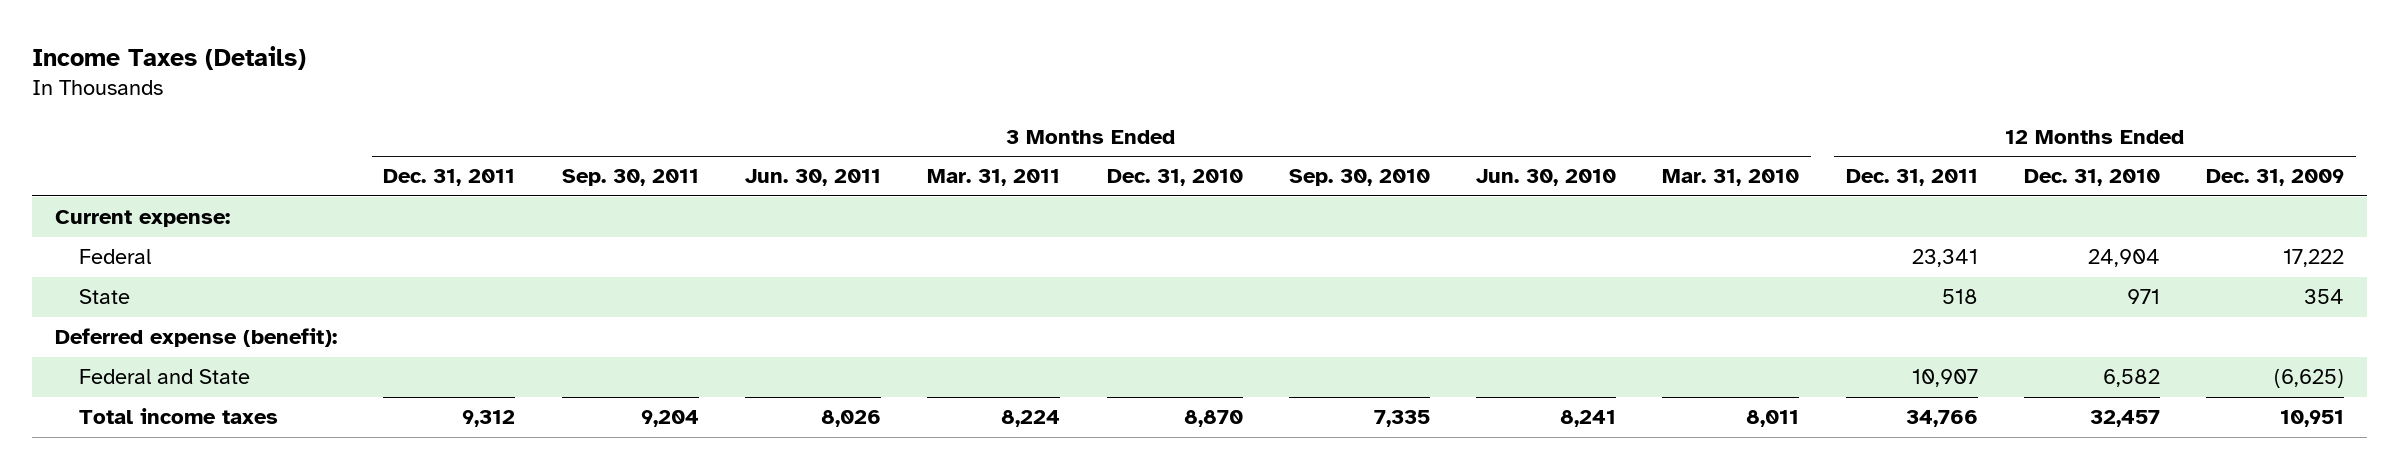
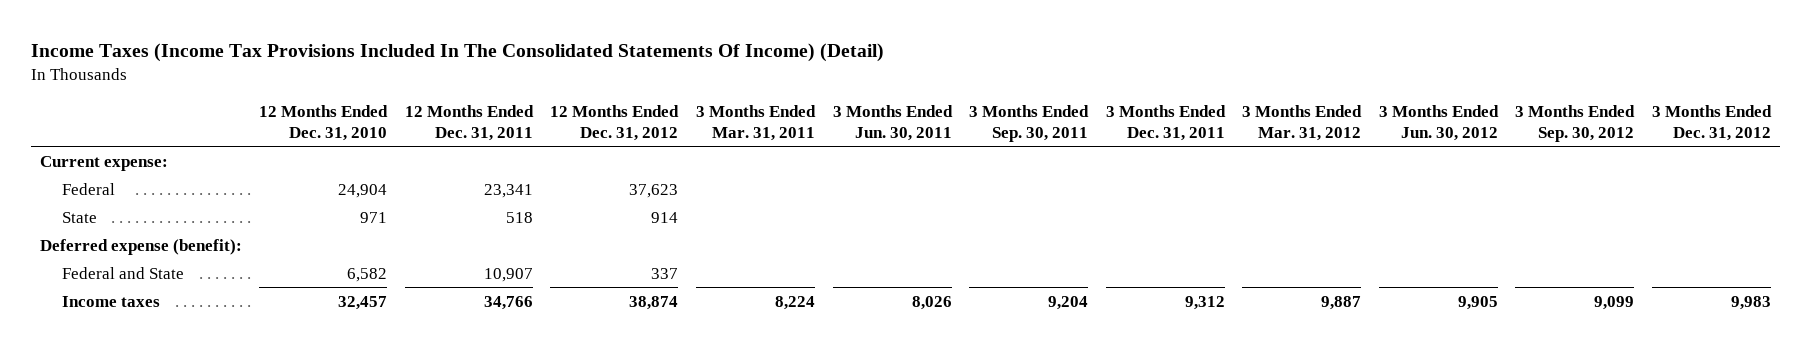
[32,45,307,70] Income Taxes (Details) -> [31,43,885,63] Income Taxes (Income Tax Provisions Included In The Consolidated Statements Of Income) (Detail)
[1106,169,1243,187] Dec. 31, 2010 -> none
[1288,169,1430,187] Sep. 30, 2010 -> none
[1476,169,1617,187] Jun. 30, 2010 -> none
[1662,169,1800,187] Mar. 31, 2010 -> none
[2206,169,2345,187] Dec. 31, 2009 -> none
none -> [550,104,680,141] 12 Months Ended Dec. 31, 2012
none -> [1242,104,1363,141] 3 Months Ended Mar. 31, 2012
none -> [1378,104,1499,141] 3 Months Ended Jun. 30, 2012
none -> [1515,104,1636,142] 3 Months Ended Sep. 30, 2012
none -> [1651,104,1772,141] 3 Months Ended Dec. 31, 2012
[78,408,278,425] Total income taxes -> [61,295,160,307] Income taxes

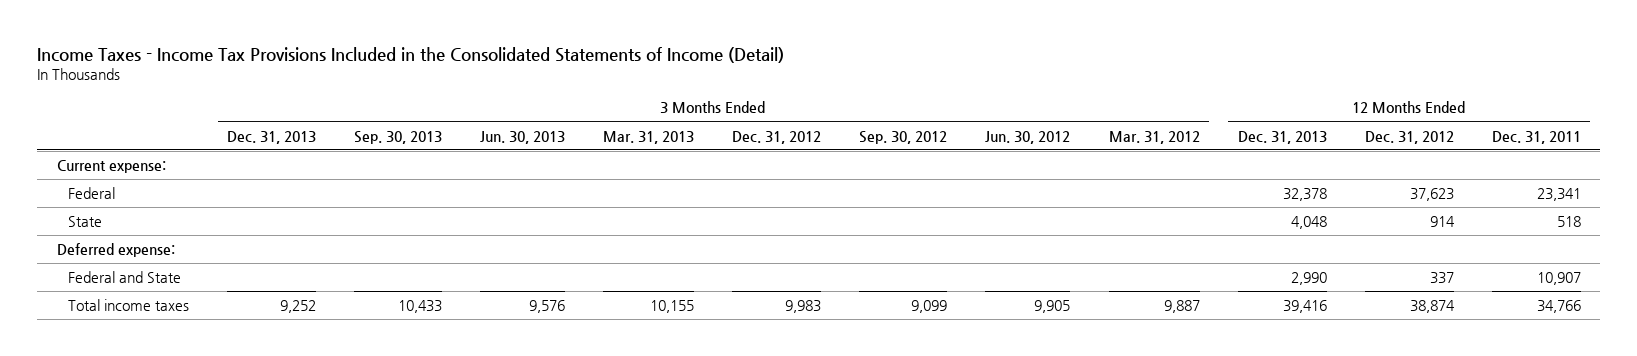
[31,43,885,63] Income Taxes (Income Tax Provisions Included In The Consolidated Statements Of Income) (Detail) -> [37,46,785,63] Income Taxes - Income Tax Provisions Included in the Consolidated Statements of Income (Detail)
[259,104,389,141] 12 Months Ended Dec. 31, 2010 -> none
[695,104,816,141] 3 Months Ended Mar. 31, 2011 -> none
[832,104,953,141] 3 Months Ended Jun. 30, 2011 -> none
[969,104,1090,142] 3 Months Ended Sep. 30, 2011 -> none
[1105,104,1226,141] 3 Months Ended Dec. 31, 2011 -> none
none -> [227,130,317,144] Dec. 31, 2013
none -> [354,130,443,144] Sep. 30, 2013
none -> [480,130,566,144] Jun. 30, 2013
none -> [603,130,695,144] Mar. 31, 2013
none -> [1237,130,1327,144] Dec. 31, 2013
[39,238,242,255] Deferred expense (benefit): -> [56,243,175,258] Deferred expense:
[61,295,160,307] Income taxes -> [68,299,190,312] Total income taxes

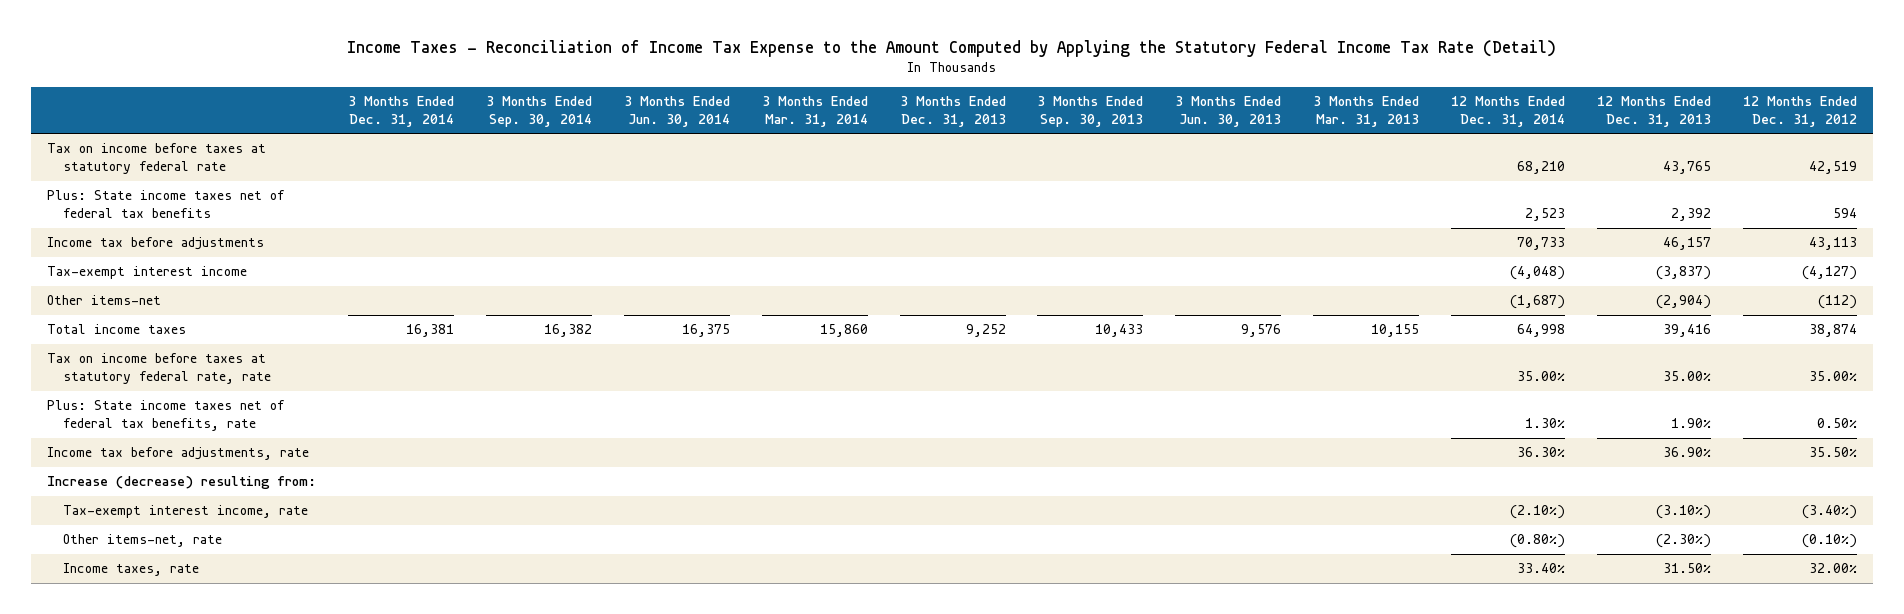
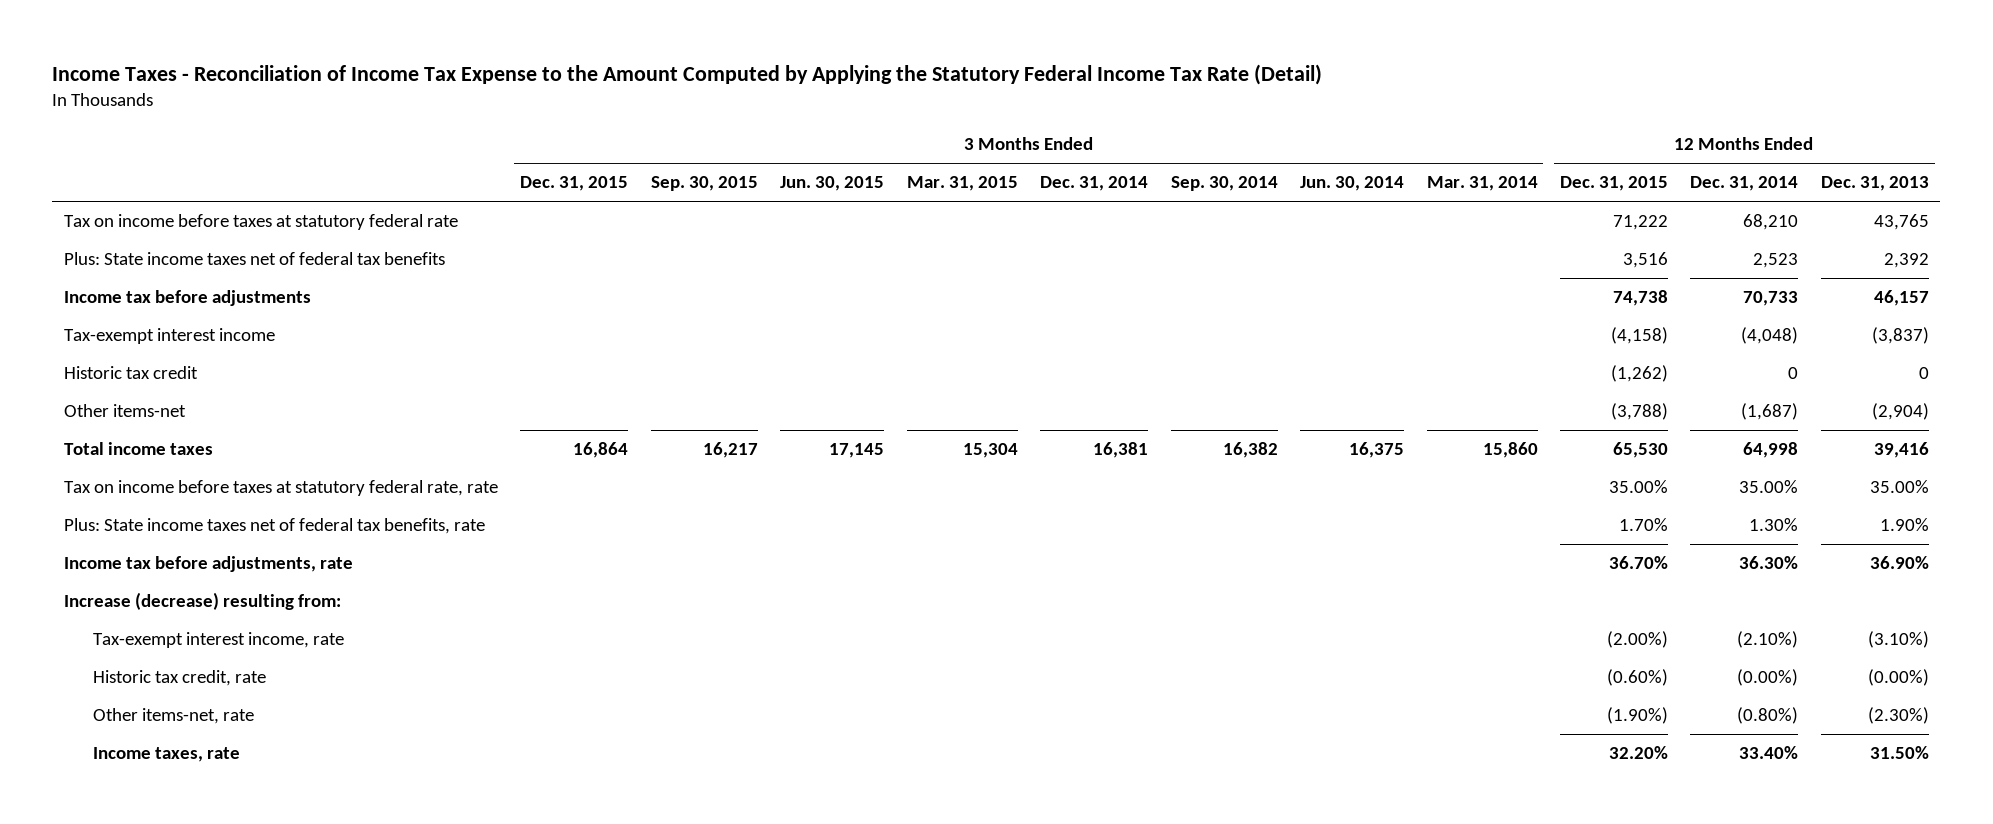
[899,95,1006,127] 3 Months Ended Dec. 31, 2013 -> none
[1037,95,1144,127] 3 Months Ended Sep. 30, 2013 -> none
[1175,95,1282,127] 3 Months Ended Jun. 30, 2013 -> none
[1313,95,1420,127] 3 Months Ended Mar. 31, 2013 -> none
[1742,95,1857,127] 12 Months Ended Dec. 31, 2012 -> none
none -> [520,176,629,192] Dec. 31, 2015
none -> [650,176,758,192] Sep. 30, 2015
none -> [780,176,885,192] Jun. 30, 2015
none -> [906,176,1018,192] Mar. 31, 2015
none -> [1560,176,1669,192] Dec. 31, 2015
none -> [63,366,198,380] Historic tax credit
none -> [93,670,267,687] Historic tax credit, rate

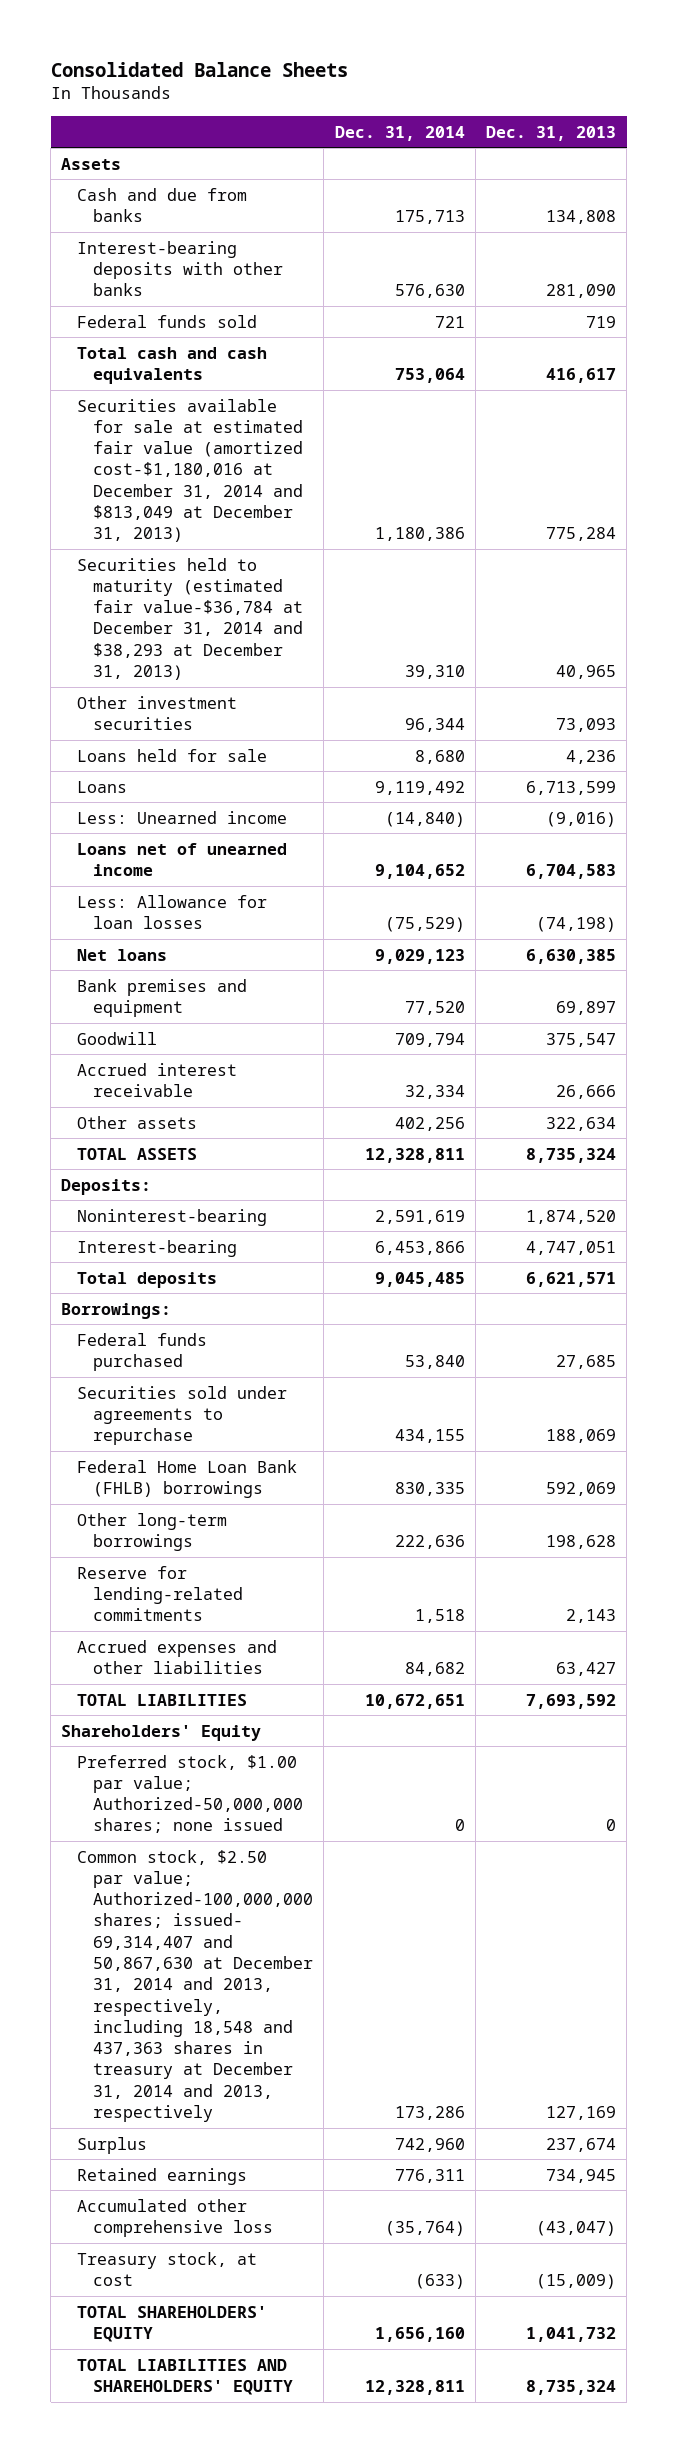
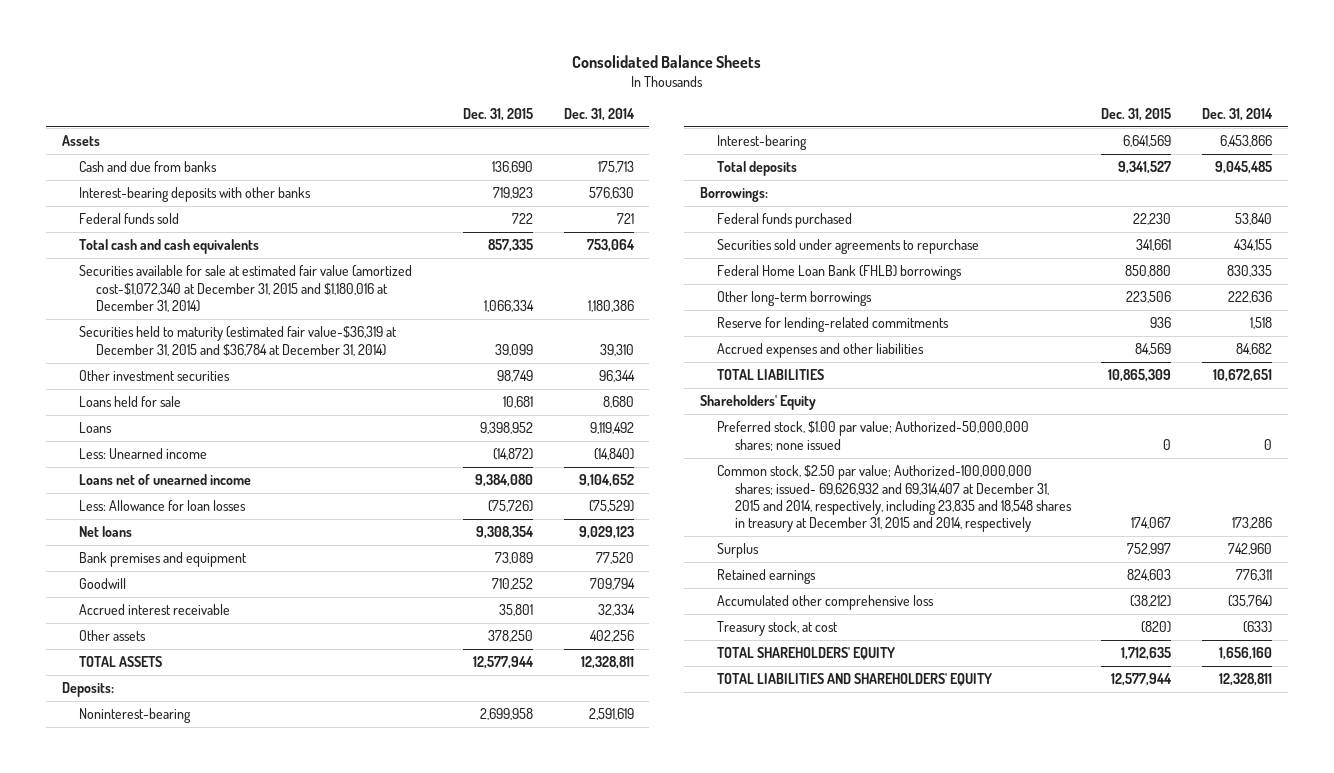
[486,125,617,141] Dec. 31, 2013 -> none
none -> [463,107,534,121] Dec. 31, 2015
[77,398,304,543] Securities available for sale at estimated fair value (amortized cost-$1,180,016 at December 31, 2014 and $813,049 at December 31, 2013) -> [78,265,412,312] Securities available for sale at estimated fair value (amortized cost-$1,072,340 at December 31, 2015 and $1,180,016 at December 31, 2014)
[77,557,304,681] Securities held to maturity (estimated fair value-$36,784 at December 31, 2014 and $38,293 at December 31, 2013) -> [78,326,397,356] Securities held to maturity (estimated fair value-$36,319 at December 31, 2015 and $36,784 at December 31, 2014)
[77,1849,314,2123] Common stock, $2.50 par value; Authorized-100,000,000 shares; issued- 69,314,407 and 50,867,630 at December 31, 2014 and 2013, respectively, including 18,548 and 437,363 shares in treasury at December 31, 2014 and 2013, respectively -> [717,465,1072,533] Common stock, $2.50 par value; Authorized-100,000,000 shares; issued- 69,626,932 and 69,314,407 at December 31, 2015 and 2014, respectively, including 23,835 and 18,548 shares in treasury at December 31, 2015 and 2014, respectively

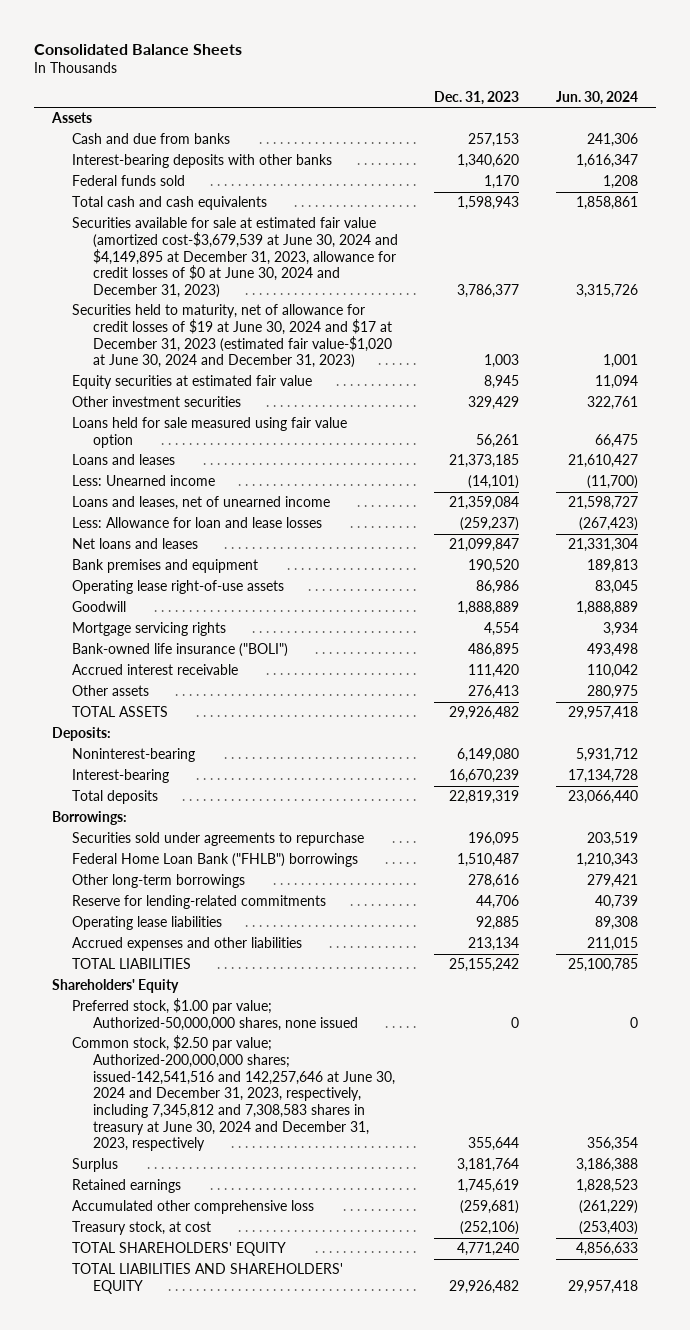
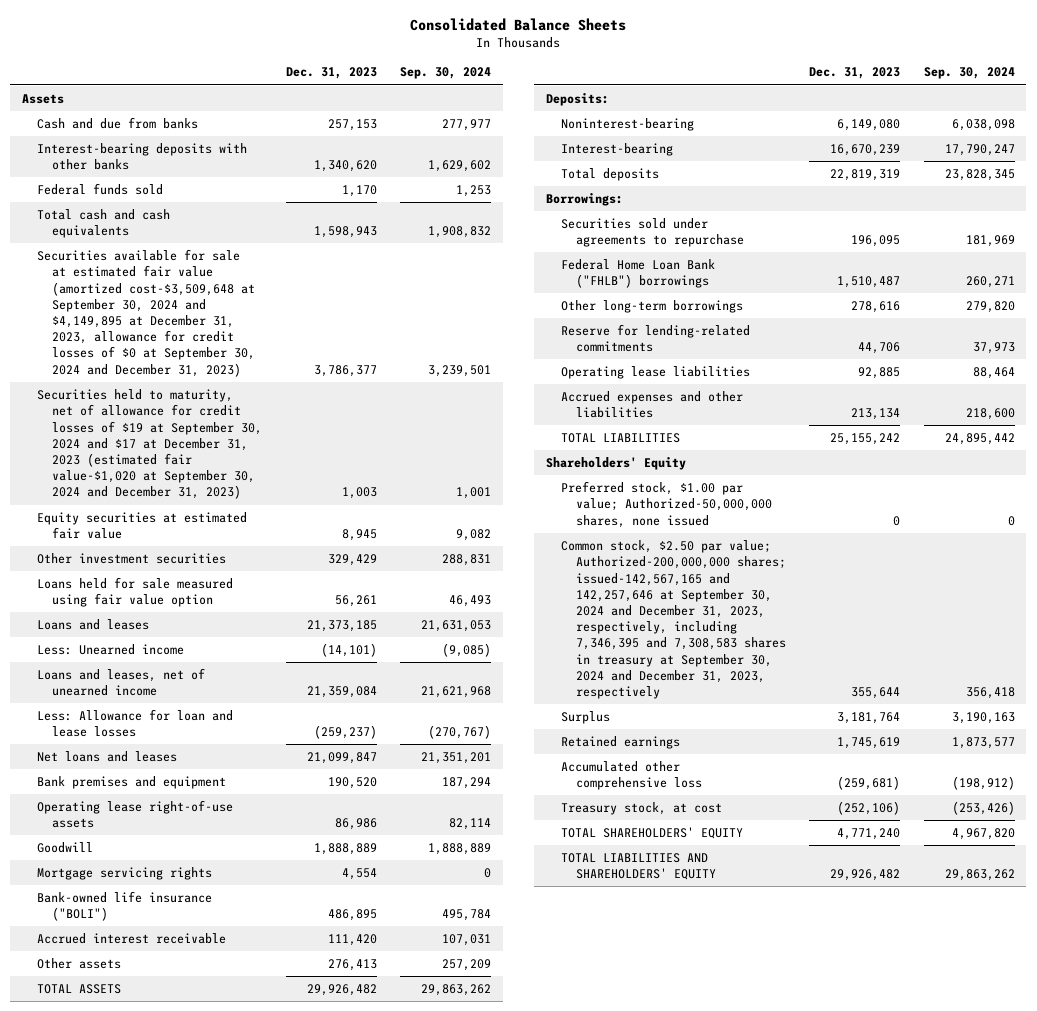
[555,90,638,105] Jun. 30, 2024 -> none
none -> [399,67,491,80] Sep. 30, 2024
[72,217,398,298] Securities available for sale at estimated fair value (amortized cost-$3,679,539 at June 30, 2024 and $4,149,895 at December 31, 2023, allowance for credit losses of $0 at June 30, 2024 and December 31, 2023) -> [37,249,256,377] Securities available for sale at estimated fair value (amortized cost-$3,509,648 at September 30, 2024 and $4,149,895 at December 31, 2023, allowance for credit losses of $0 at September 30, 2024 and December 31, 2023)
[72,304,392,369] Securities held to maturity, net of allowance for credit losses of $19 at June 30, 2024 and $17 at December 31, 2023 (estimated fair value-$1,020 at June 30, 2024 and December 31, 2023) -> [37,389,263,500] Securities held to maturity, net of allowance for credit losses of $19 at September 30, 2024 and $17 at December 31, 2023 (estimated fair value-$1,020 at September 30, 2024 and December 31, 2023)
[72,1035,395,1152] Common stock, $2.50 par value; Authorized-200,000,000 shares; issued-142,541,516 and 142,257,646 at June 30, 2024 and December 31, 2023, respectively, including 7,345,812 and 7,308,583 shares in treasury at June 30, 2024 and December 31, 2023, respectively -> [560,540,787,700] Common stock, $2.50 par value; Authorized-200,000,000 shares; issued-142,567,165 and 142,257,646 at September 30, 2024 and December 31, 2023, respectively, including 7,346,395 and 7,308,583 shares in treasury at September 30, 2024 and December 31, 2023, respectively

